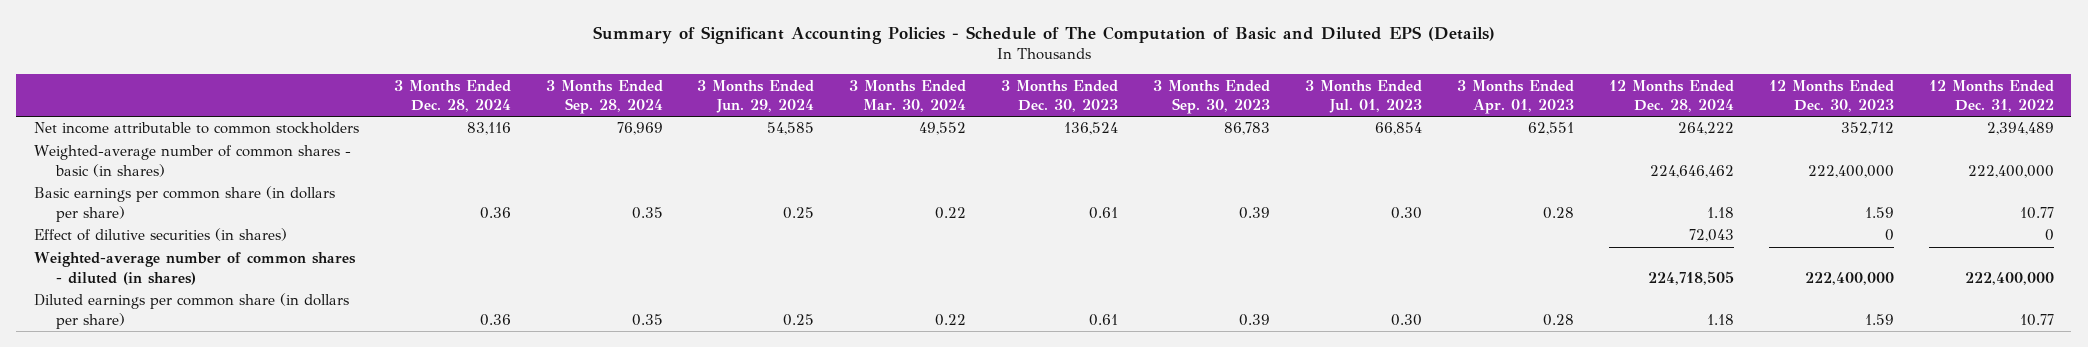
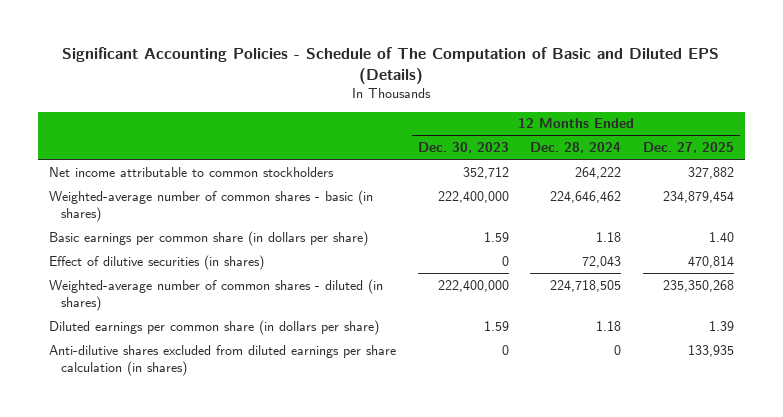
[592,26,1495,45] Summary of Significant Accounting Policies - Schedule of The Computation of Basic and Diluted EPS (Details) -> [62,46,720,84] Significant Accounting Policies - Schedule of The Computation of Basic and Diluted EPS (Details)
[393,79,511,112] 3 Months Ended Dec. 28, 2024 -> none
[545,79,663,114] 3 Months Ended Sep. 28, 2024 -> none
[697,79,815,113] 3 Months Ended Jun. 29, 2024 -> none
[849,79,967,112] 3 Months Ended Mar. 30, 2024 -> none
[1001,79,1119,112] 3 Months Ended Dec. 30, 2023 -> none
[1153,79,1271,114] 3 Months Ended Sep. 30, 2023 -> none
[1305,79,1423,113] 3 Months Ended Jul. 01, 2023 -> none
[1457,79,1575,114] 3 Months Ended Apr. 01, 2023 -> none
[1928,79,2054,112] 12 Months Ended Dec. 31, 2022 -> none
none -> [643,142,735,154] Dec. 27, 2025
none -> [48,344,396,376] Anti-dilutive shares excluded from diluted earnings per share calculation (in shares)

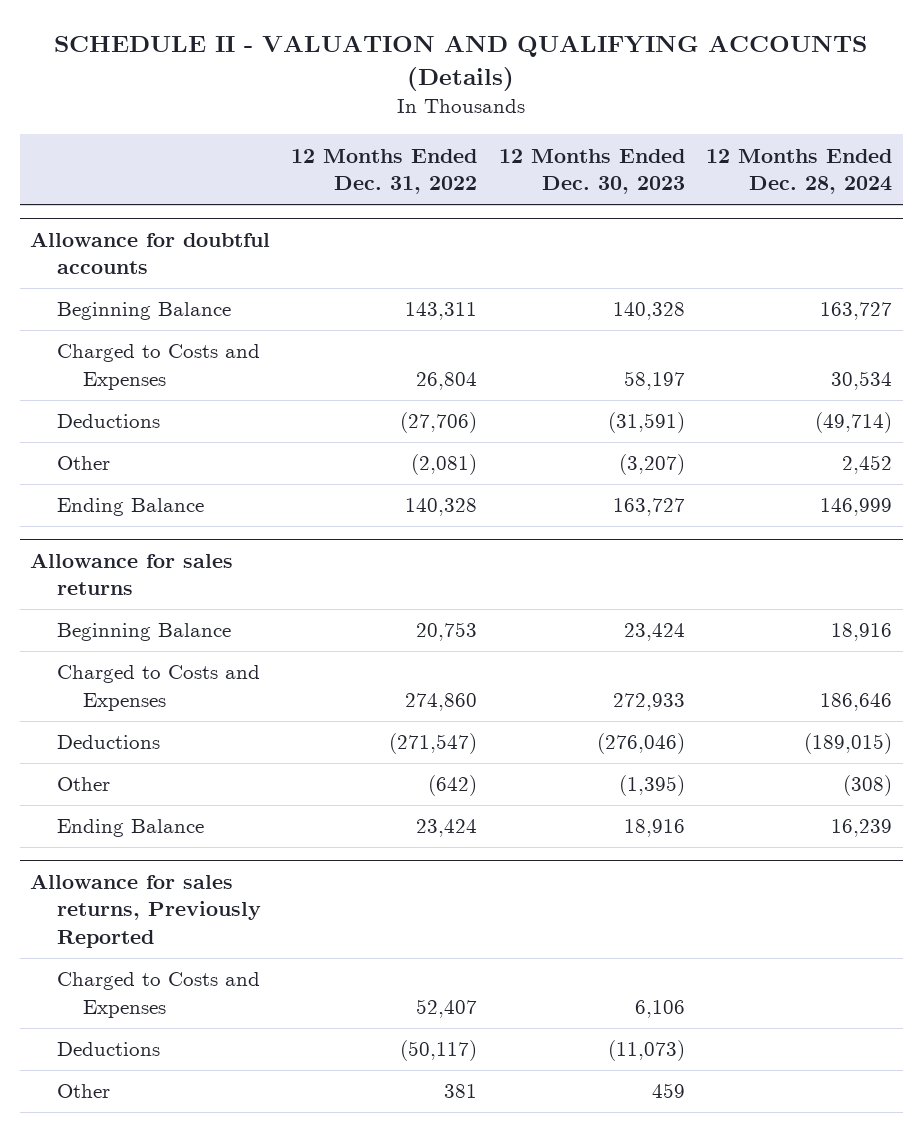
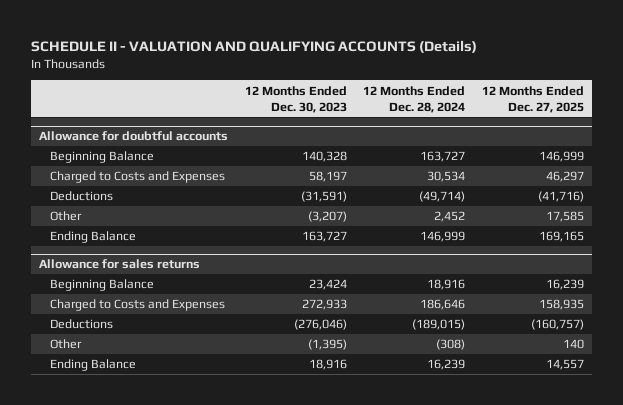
[291,148,478,195] 12 Months Ended Dec. 31, 2022 -> none
none -> [481,85,584,113] 12 Months Ended Dec. 27, 2025
[30,874,261,948] Allowance for sales returns, Previously Reported -> none
[56,972,260,1018] Charged to Costs and Expenses -> none
[56,1042,160,1057] Deductions -> none
[56,1084,110,1099] Other -> none

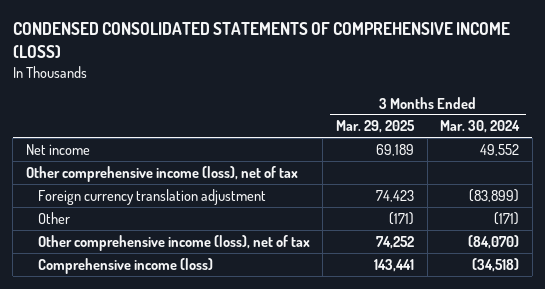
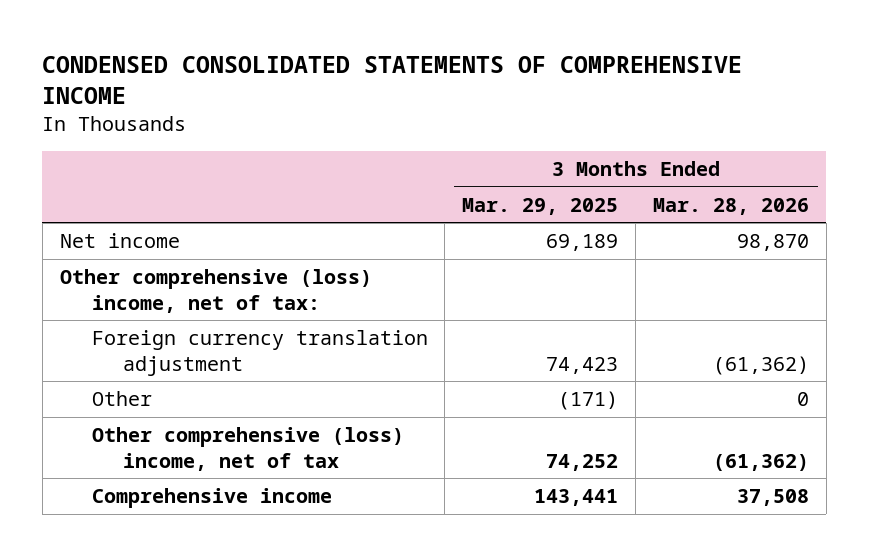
[12,22,510,58] CONDENSED CONSOLIDATED STATEMENTS OF COMPREHENSIVE INCOME (LOSS) -> [42,56,743,105] CONDENSED CONSOLIDATED STATEMENTS OF COMPREHENSIVE INCOME
[440,120,521,134] Mar. 30, 2024 -> none
none -> [652,197,809,215] Mar. 28, 2026
[25,165,298,182] Other comprehensive income (loss), net of tax -> [59,268,372,313] Other comprehensive (loss) income, net of tax:
[37,234,310,251] Other comprehensive income (loss), net of tax -> [91,426,404,471] Other comprehensive (loss) income, net of tax
[37,257,213,274] Comprehensive income (loss) -> [91,487,332,508] Comprehensive income

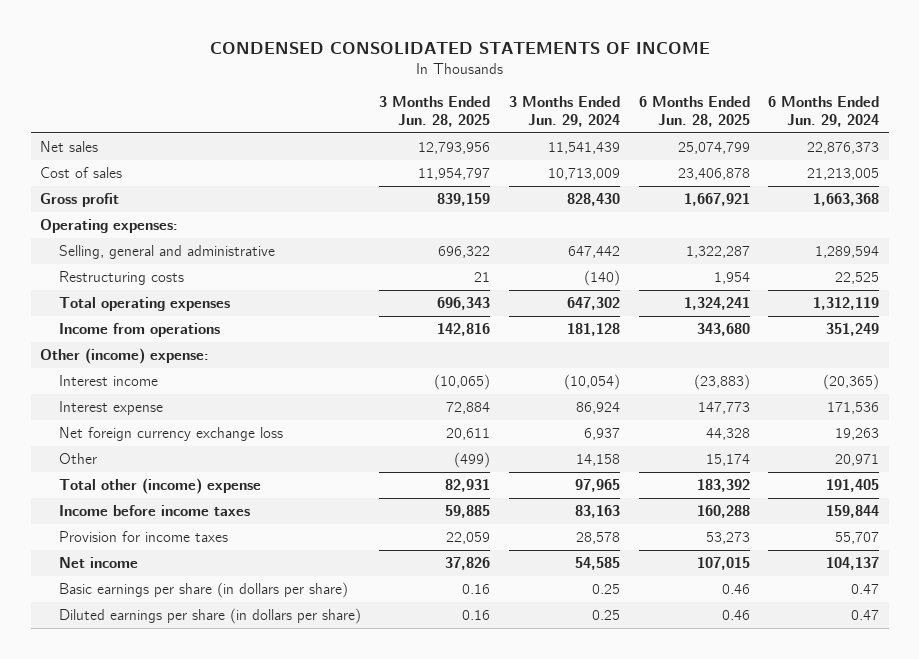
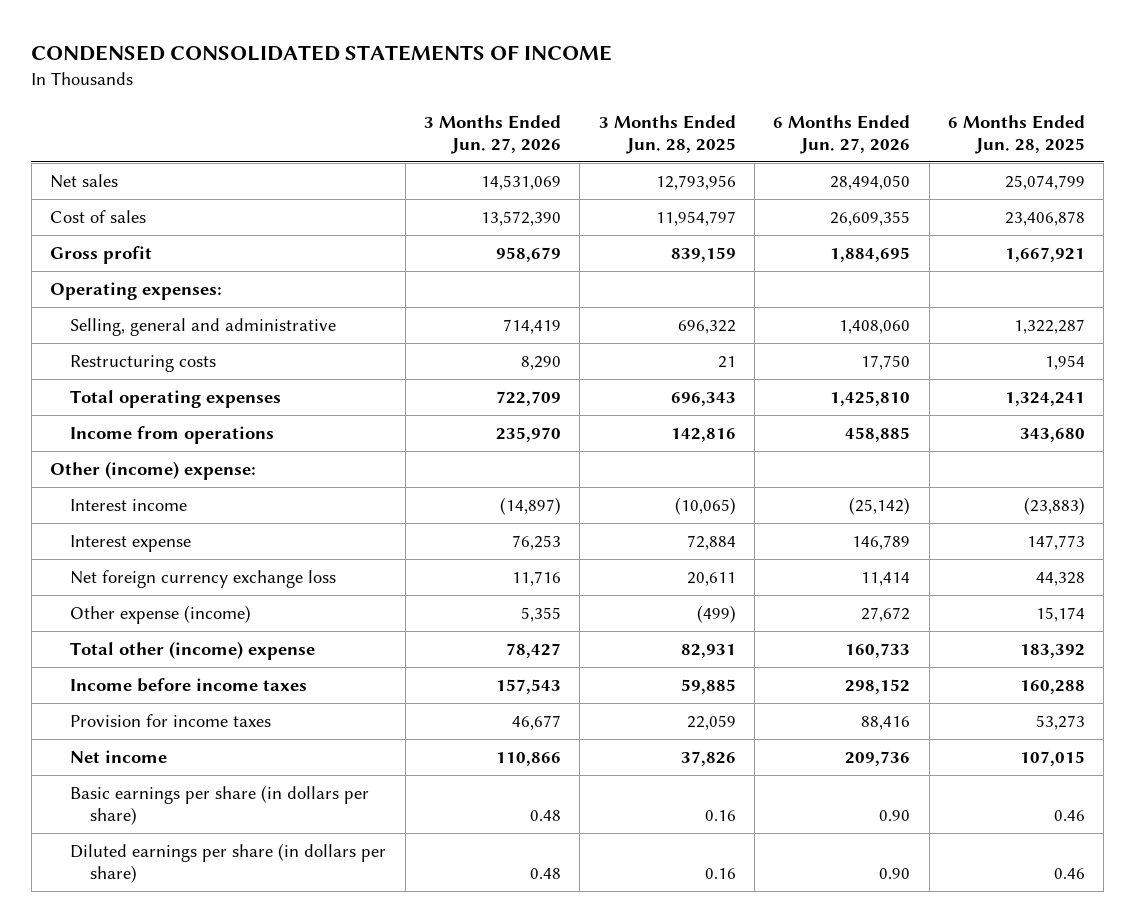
[509,95,621,127] 3 Months Ended Jun. 29, 2024 -> none
[768,95,880,127] 6 Months Ended Jun. 29, 2024 -> none
none -> [423,115,561,154] 3 Months Ended Jun. 27, 2026
none -> [773,115,911,154] 6 Months Ended Jun. 27, 2026
[58,453,97,465] Other -> [70,605,252,625] Other expense (income)

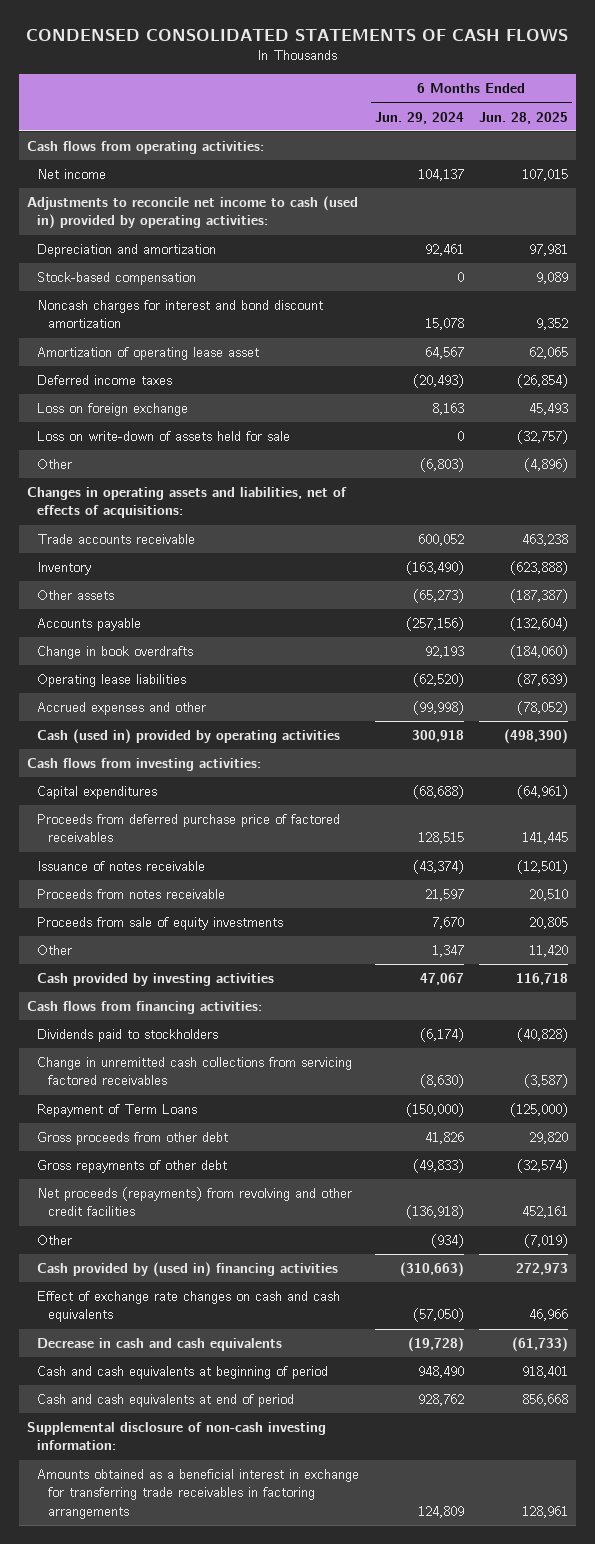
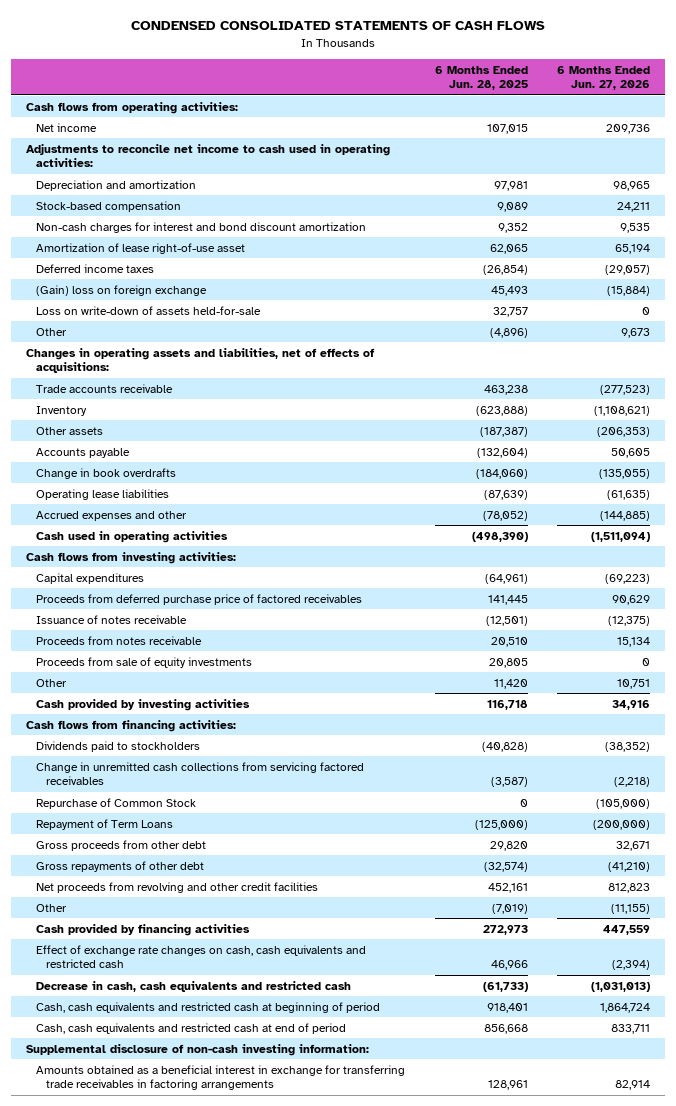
[374,111,464,124] Jun. 29, 2024 -> none
none -> [556,65,650,91] 6 Months Ended Jun. 27, 2026
[26,196,358,230] Adjustments to reconcile net income to cash (used in) provided by operating activities: -> [25,143,390,168] Adjustments to reconcile net income to cash used in operating activities:
[37,300,324,329] Noncash charges for interest and bond discount amortization -> [36,221,367,233] Non-cash charges for interest and bond discount amortization
[37,347,260,361] Amortization of operating lease asset -> [36,242,246,254] Amortization of lease right-of-use asset
[37,403,189,417] Loss on foreign exchange -> [36,284,208,296] (Gain) loss on foreign exchange
[37,431,291,442] Loss on write-down of assets held for sale -> [36,305,262,315] Loss on write-down of assets held-for-sale
[517,430,569,445] (32,757) -> [492,306,528,317] 32,757
[37,729,341,745] Cash (used in) provided by operating activities -> [36,530,229,543] Cash used in operating activities
none -> [36,797,197,809] Repurchase of Common Stock
[37,1187,353,1217] Net proceeds (repayments) from revolving and other credit facilities -> [36,881,319,893] Net proceeds from revolving and other credit facilities
[37,1262,339,1278] Cash provided by (used in) financing activities -> [36,923,251,936] Cash provided by financing activities
[37,1291,341,1323] Effect of exchange rate changes on cash and cash equivalents -> [36,944,367,969] Effect of exchange rate changes on cash, cash equivalents and restricted cash
[37,1338,283,1352] Decrease in cash and cash equivalents -> [36,980,352,992] Decrease in cash, cash equivalents and restricted cash
[37,1366,329,1380] Cash and cash equivalents at beginning of period -> [36,1001,381,1013] Cash, cash equivalents and restricted cash at beginning of period
[37,1394,295,1408] Cash and cash equivalents at end of period -> [36,1022,347,1034] Cash, cash equivalents and restricted cash at end of period

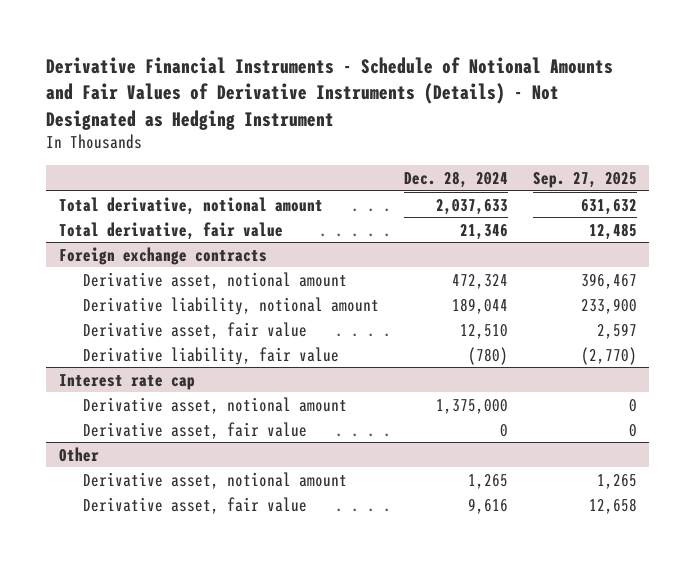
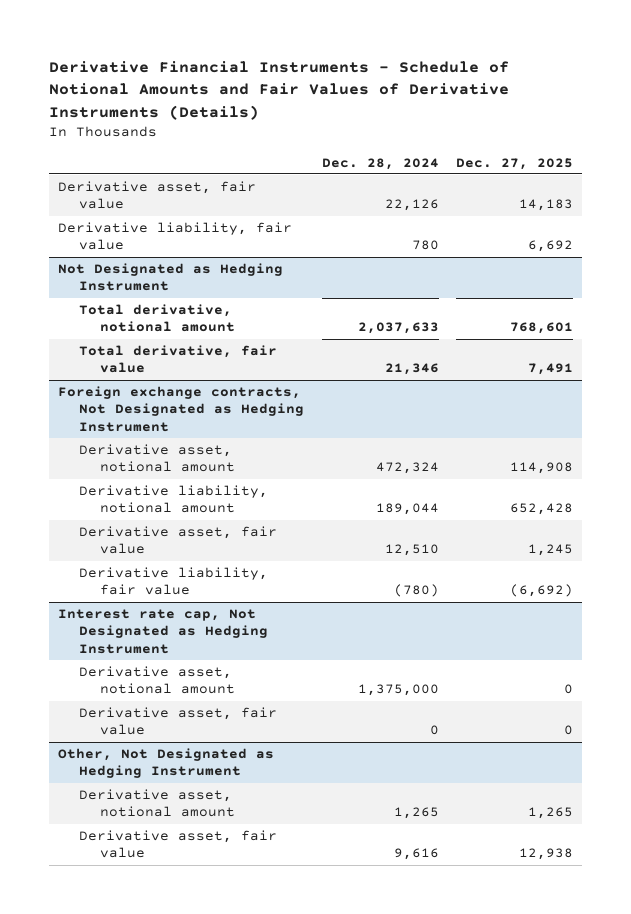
[46,56,614,130] Derivative Financial Instruments - Schedule of Notional Amounts and Fair Values of Derivative Instruments (Details) - Not Designated as Hedging Instrument -> [49,60,510,120] Derivative Financial Instruments - Schedule of Notional Amounts and Fair Values of Derivative Instruments (Details)
[532,172,637,189] Sep. 27, 2025 -> none
none -> [456,157,574,170] Dec. 27, 2025
none -> [58,180,257,210] Derivative asset, fair value
none -> [58,221,293,251] Derivative liability, fair value
none -> [58,262,284,292] Not Designated as Hedging Instrument
[59,246,268,265] Foreign exchange contracts -> none
none -> [58,385,304,432] Foreign exchange contracts, Not Designated as Hedging Instrument
[59,373,196,390] Interest rate cap -> none
none -> [58,608,268,654] Interest rate cap, Not Designated as Hedging Instrument
[59,446,100,462] Other -> none
none -> [58,747,275,779] Other, Not Designated as Hedging Instrument

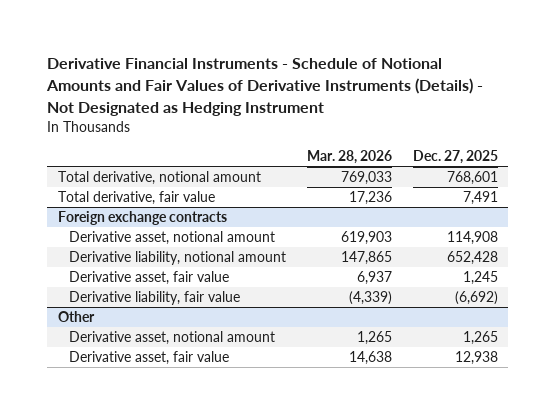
[49,60,510,120] Derivative Financial Instruments - Schedule of Notional Amounts and Fair Values of Derivative Instruments (Details) -> [46,58,484,117] Derivative Financial Instruments - Schedule of Notional Amounts and Fair Values of Derivative Instruments (Details) - Not Designated as Hedging Instrument
[321,157,439,170] Dec. 28, 2024 -> none
none -> [306,150,392,165] Mar. 28, 2026
[58,180,257,210] Derivative asset, fair value -> none
[58,221,293,251] Derivative liability, fair value -> none
[58,262,284,292] Not Designated as Hedging Instrument -> none
[58,385,304,432] Foreign exchange contracts, Not Designated as Hedging Instrument -> none
none -> [57,211,227,226] Foreign exchange contracts
[58,608,268,654] Interest rate cap, Not Designated as Hedging Instrument -> none
[78,665,235,695] Derivative asset, notional amount -> none
[78,706,277,736] Derivative asset, fair value -> none
[58,747,275,779] Other, Not Designated as Hedging Instrument -> none
none -> [57,311,95,323] Other

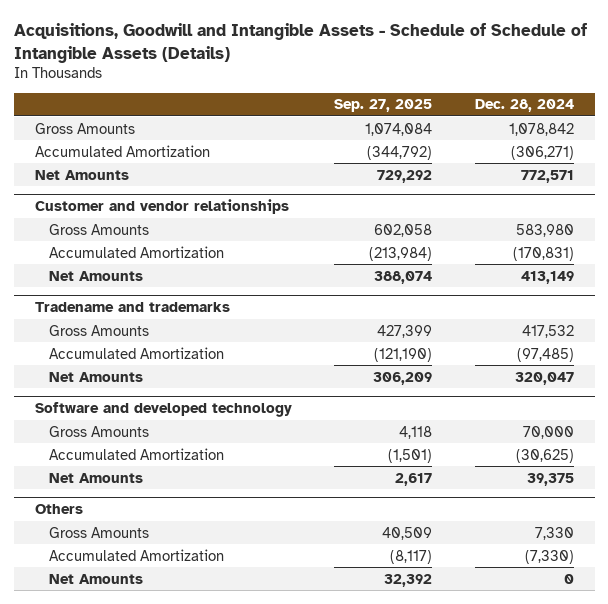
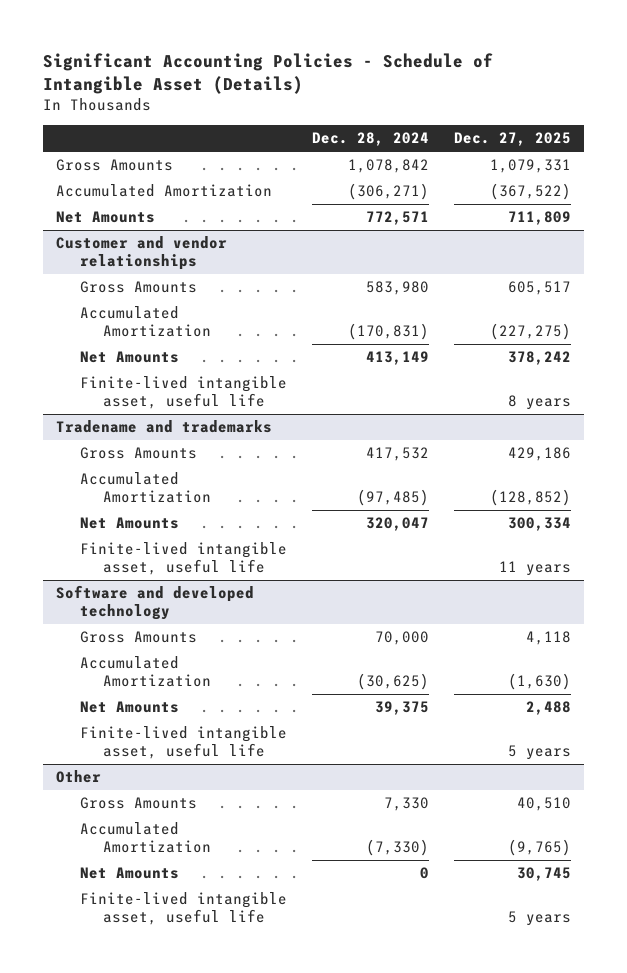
[13,23,587,63] Acquisitions, Goodwill and Intangible Assets - Schedule of Schedule of Intangible Assets (Details) -> [43,52,494,94] Significant Accounting Policies - Schedule of Intangible Asset (Details)
[334,99,433,113] Sep. 27, 2025 -> none
none -> [454,132,572,147] Dec. 27, 2025
none -> [79,376,287,410] Finite-lived intangible asset, useful life
none -> [79,542,287,576] Finite-lived intangible asset, useful life
none -> [79,726,287,760] Finite-lived intangible asset, useful life
[34,504,83,515] Others -> [56,770,102,784] Other
none -> [79,892,287,926] Finite-lived intangible asset, useful life

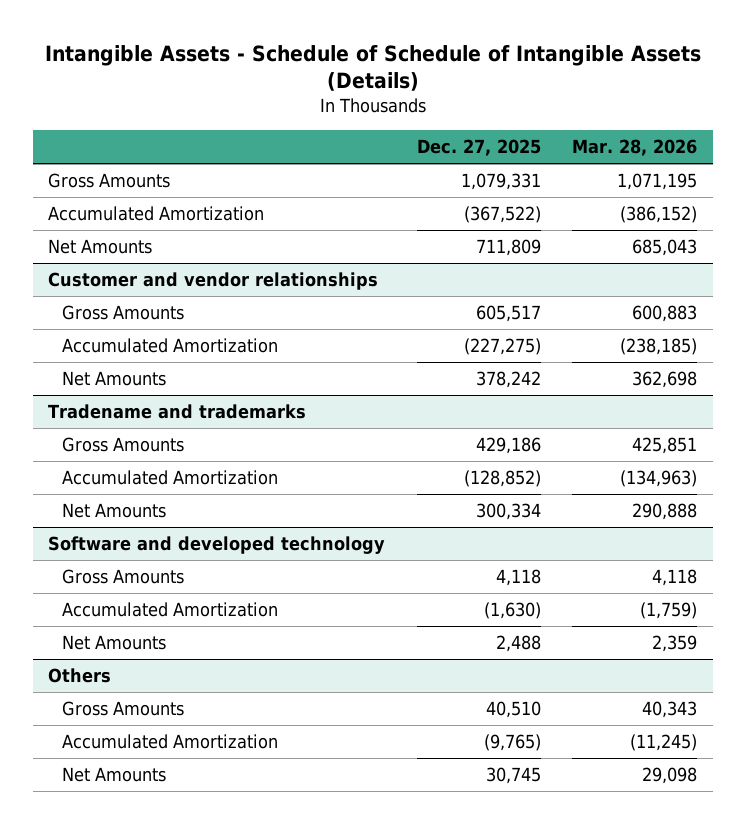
[43,52,494,94] Significant Accounting Policies - Schedule of Intangible Asset (Details) -> [44,44,701,92] Intangible Assets - Schedule of Schedule of Intangible Assets (Details)
[311,132,429,147] Dec. 28, 2024 -> none
none -> [571,139,697,157] Mar. 28, 2026
[79,376,287,410] Finite-lived intangible asset, useful life -> none
[79,542,287,576] Finite-lived intangible asset, useful life -> none
[79,726,287,760] Finite-lived intangible asset, useful life -> none
[56,770,102,784] Other -> [48,668,112,684] Others
[79,892,287,926] Finite-lived intangible asset, useful life -> none

